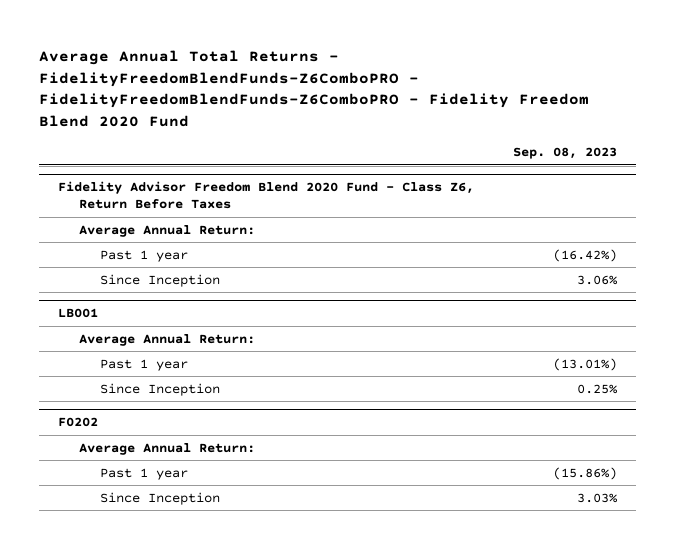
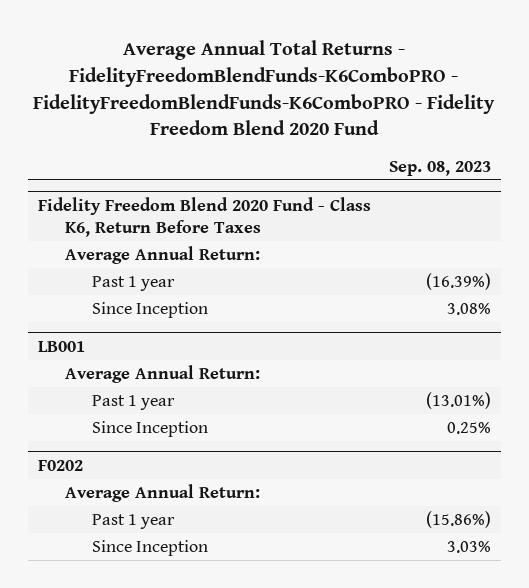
[39,49,590,127] Average Annual Total Returns - FidelityFreedomBlendFunds-Z6ComboPRO - FidelityFreedomBlendFunds-Z6ComboPRO - Fidelity Freedom Blend 2020 Fund -> [33,40,496,136] Average Annual Total Returns - FidelityFreedomBlendFunds-K6ComboPRO - FidelityFreedomBlendFunds-K6ComboPRO - Fidelity Freedom Blend 2020 Fund
[58,181,475,210] Fidelity Advisor Freedom Blend 2020 Fund - Class Z6, Return Before Taxes -> [37,196,371,237] Fidelity Freedom Blend 2020 Fund - Class K6, Return Before Taxes
[552,248,617,262] (16.42%) -> [426,272,492,290] (16.39%)
[576,274,618,285] 3.06% -> [447,302,492,315] 3.08%

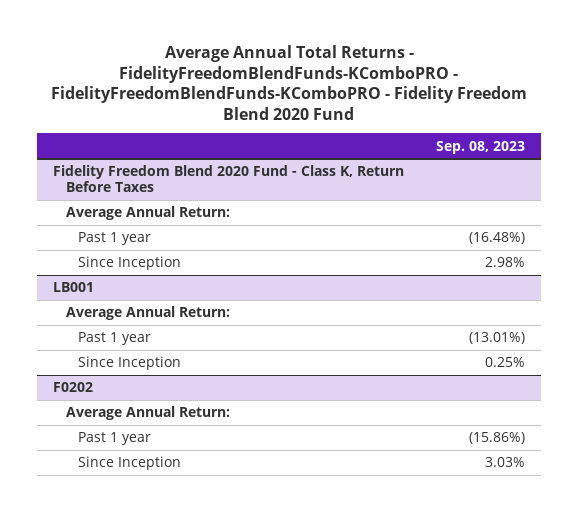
[33,40,496,136] Average Annual Total Returns - FidelityFreedomBlendFunds-K6ComboPRO - FidelityFreedomBlendFunds-K6ComboPRO - Fidelity Freedom Blend 2020 Fund -> [51,45,528,121] Average Annual Total Returns - FidelityFreedomBlendFunds-KComboPRO - FidelityFreedomBlendFunds-KComboPRO - Fidelity Freedom Blend 2020 Fund
[37,196,371,237] Fidelity Freedom Blend 2020 Fund - Class K6, Return Before Taxes -> [53,165,405,192] Fidelity Freedom Blend 2020 Fund - Class K, Return Before Taxes
[426,272,492,290] (16.39%) -> [469,232,526,245] (16.48%)
[447,302,492,315] 3.08% -> [485,257,526,268] 2.98%

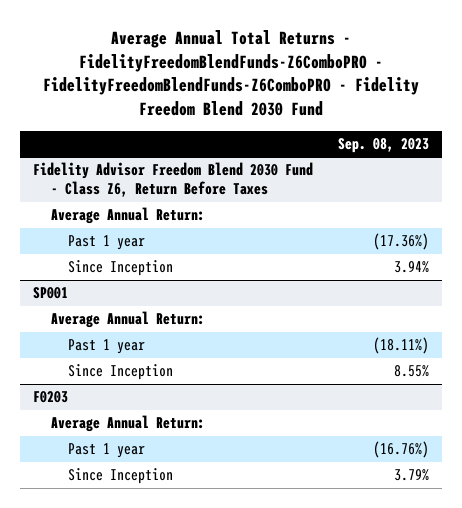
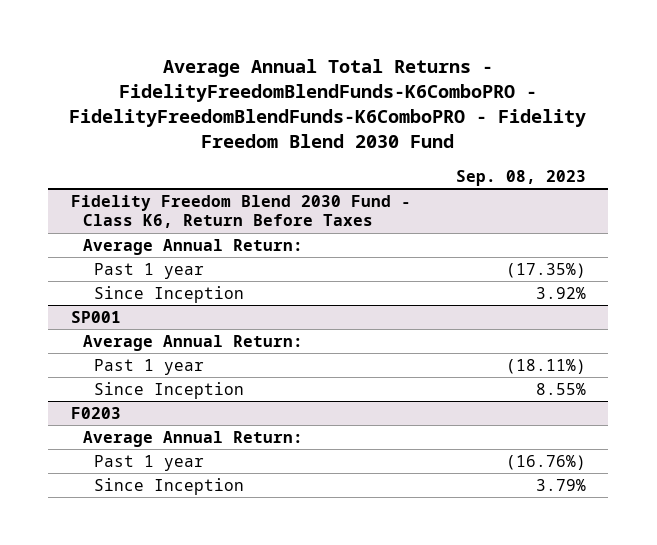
[43,29,420,117] Average Annual Total Returns - FidelityFreedomBlendFunds-Z6ComboPRO - FidelityFreedomBlendFunds-Z6ComboPRO - Fidelity Freedom Blend 2030 Fund -> [69,59,587,148] Average Annual Total Returns - FidelityFreedomBlendFunds-K6ComboPRO - FidelityFreedomBlendFunds-K6ComboPRO - Fidelity Freedom Blend 2030 Fund
[32,162,313,198] Fidelity Advisor Freedom Blend 2030 Fund - Class Z6, Return Before Taxes -> [70,194,411,229] Fidelity Freedom Blend 2030 Fund - Class K6, Return Before Taxes
[373,233,430,251] (17.36%) -> [505,262,586,278] (17.35%)
[394,261,430,274] 3.94% -> [535,286,586,299] 3.92%

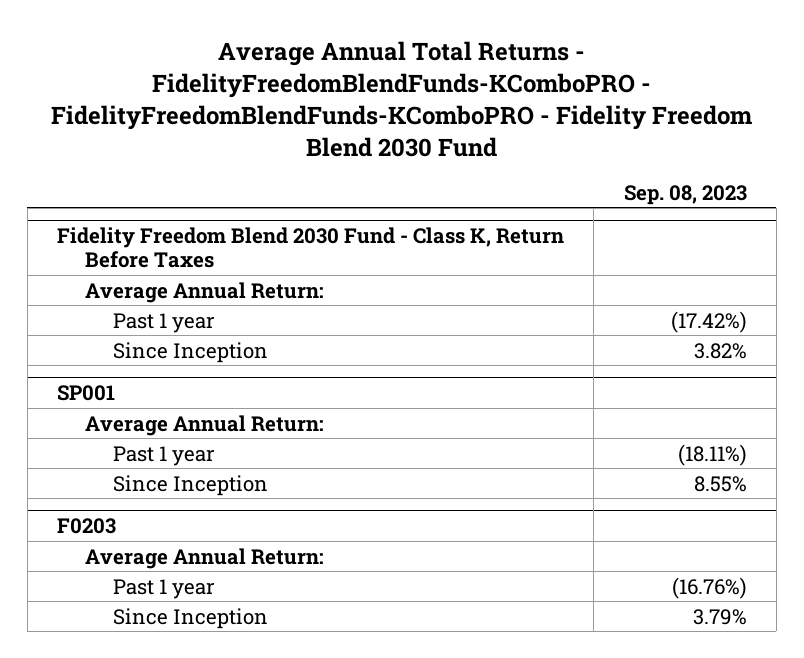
[69,59,587,148] Average Annual Total Returns - FidelityFreedomBlendFunds-K6ComboPRO - FidelityFreedomBlendFunds-K6ComboPRO - Fidelity Freedom Blend 2030 Fund -> [50,40,752,158] Average Annual Total Returns - FidelityFreedomBlendFunds-KComboPRO - FidelityFreedomBlendFunds-KComboPRO - Fidelity Freedom Blend 2030 Fund
[70,194,411,229] Fidelity Freedom Blend 2030 Fund - Class K6, Return Before Taxes -> [57,226,565,269] Fidelity Freedom Blend 2030 Fund - Class K, Return Before Taxes
[505,262,586,278] (17.35%) -> [670,310,747,333] (17.42%)
[535,286,586,299] 3.92% -> [693,342,747,359] 3.82%

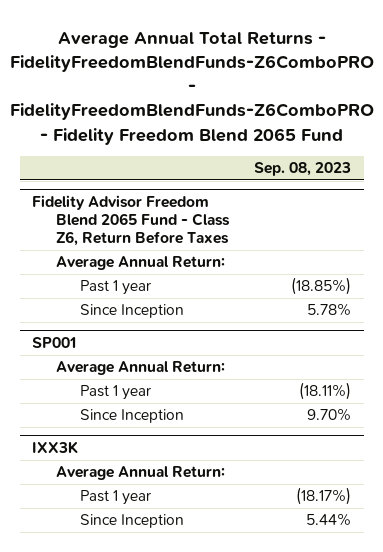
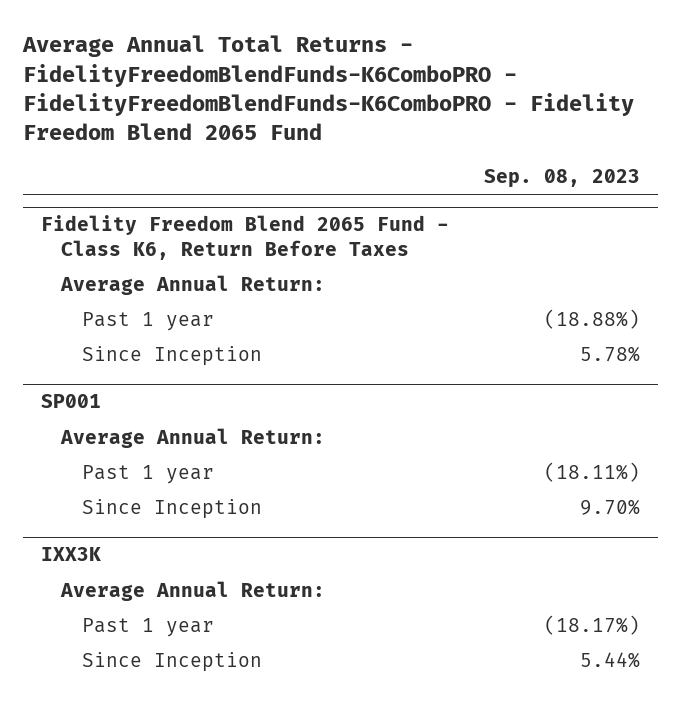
[9,32,374,145] Average Annual Total Returns - FidelityFreedomBlendFunds-Z6ComboPRO - FidelityFreedomBlendFunds-Z6ComboPRO - Fidelity Freedom Blend 2065 Fund -> [22,35,635,141] Average Annual Total Returns - FidelityFreedomBlendFunds-K6ComboPRO - FidelityFreedomBlendFunds-K6ComboPRO - Fidelity Freedom Blend 2065 Fund
[32,195,231,247] Fidelity Advisor Freedom Blend 2065 Fund - Class Z6, Return Before Taxes -> [40,215,449,260] Fidelity Freedom Blend 2065 Fund - Class K6, Return Before Taxes
[291,277,352,296] (18.85%) -> [543,309,640,330] (18.88%)

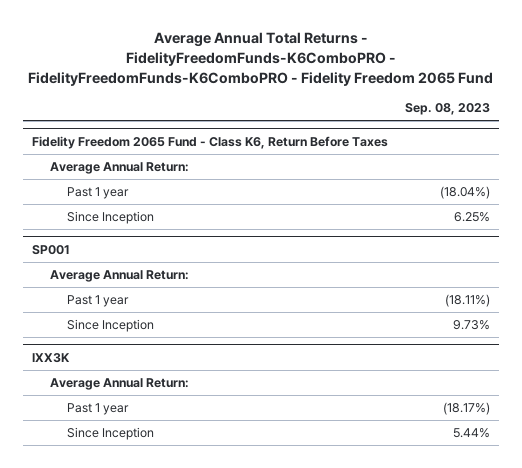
[22,35,635,141] Average Annual Total Returns - FidelityFreedomBlendFunds-K6ComboPRO - FidelityFreedomBlendFunds-K6ComboPRO - Fidelity Freedom Blend 2065 Fund -> [28,32,494,86] Average Annual Total Returns - FidelityFreedomFunds-K6ComboPRO - FidelityFreedomFunds-K6ComboPRO - Fidelity Freedom 2065 Fund
[40,215,449,260] Fidelity Freedom Blend 2065 Fund - Class K6, Return Before Taxes -> [32,135,389,149] Fidelity Freedom 2065 Fund - Class K6, Return Before Taxes
[543,309,640,330] (18.88%) -> [440,186,491,200] (18.04%)
[579,346,640,363] 5.78% -> [454,212,491,223] 6.25%
[579,499,640,516] 9.70% -> [453,320,491,331] 9.73%

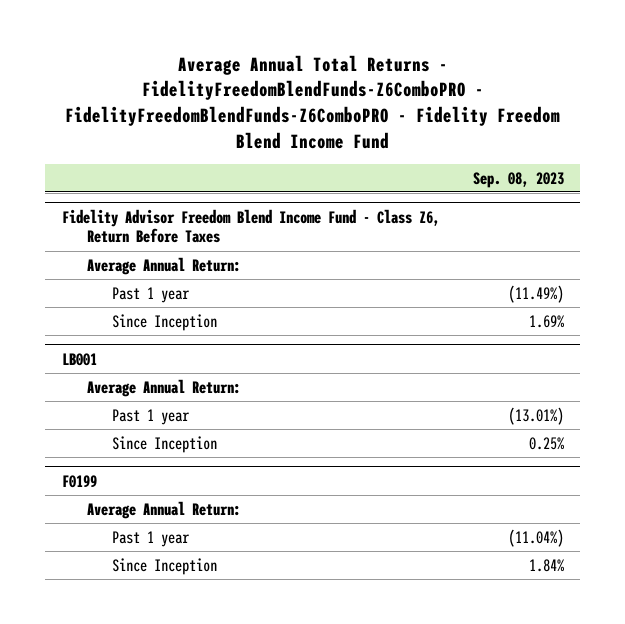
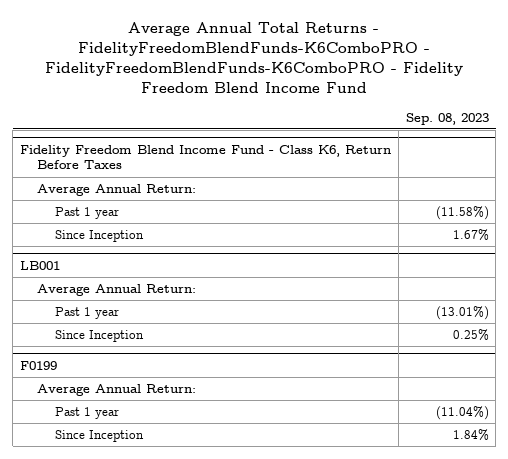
[64,54,560,149] Average Annual Total Returns - FidelityFreedomBlendFunds-Z6ComboPRO - FidelityFreedomBlendFunds-Z6ComboPRO - Fidelity Freedom Blend Income Fund -> [45,21,464,93] Average Annual Total Returns - FidelityFreedomBlendFunds-K6ComboPRO - FidelityFreedomBlendFunds-K6ComboPRO - Fidelity Freedom Blend Income Fund
[61,208,440,244] Fidelity Advisor Freedom Blend Income Fund - Class Z6, Return Before Taxes -> [19,144,391,170] Fidelity Freedom Blend Income Fund - Class K6, Return Before Taxes
[507,284,564,303] (11.49%) -> [435,206,489,221] (11.58%)
[528,314,564,328] 1.69% -> [452,229,489,242] 1.67%

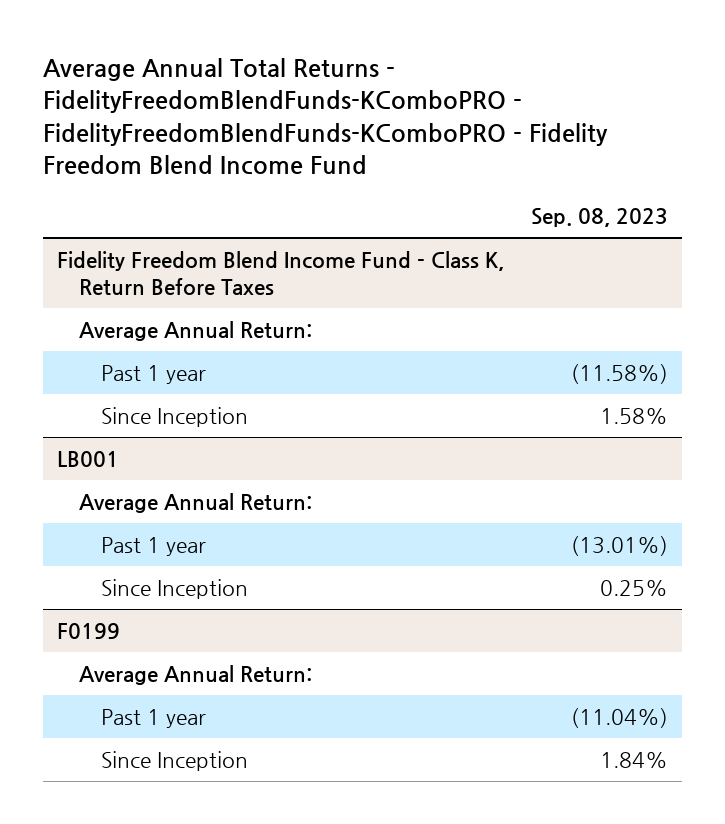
[45,21,464,93] Average Annual Total Returns - FidelityFreedomBlendFunds-K6ComboPRO - FidelityFreedomBlendFunds-K6ComboPRO - Fidelity Freedom Blend Income Fund -> [42,57,608,176] Average Annual Total Returns - FidelityFreedomBlendFunds-KComboPRO - FidelityFreedomBlendFunds-KComboPRO - Fidelity Freedom Blend Income Fund
[19,144,391,170] Fidelity Freedom Blend Income Fund - Class K6, Return Before Taxes -> [56,250,504,295] Fidelity Freedom Blend Income Fund - Class K, Return Before Taxes
[452,229,489,242] 1.67% -> [600,407,669,424] 1.58%

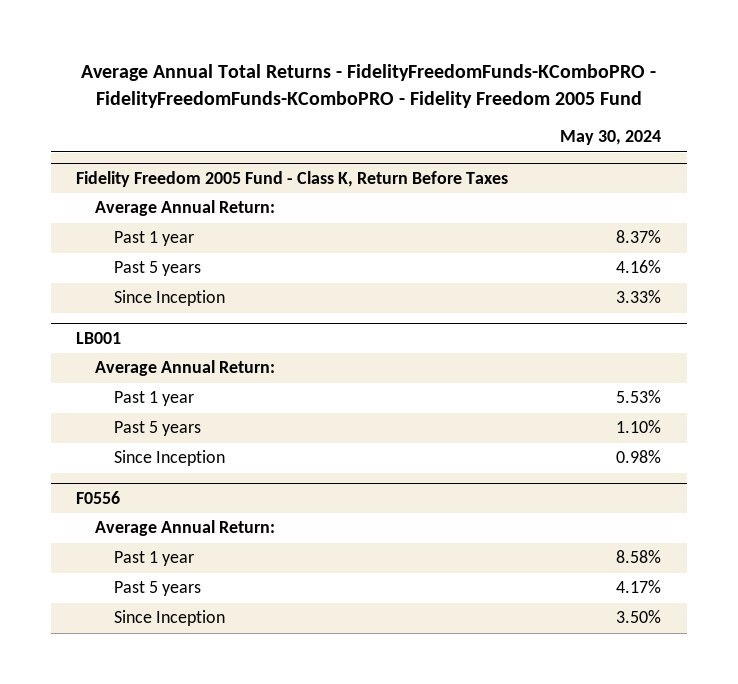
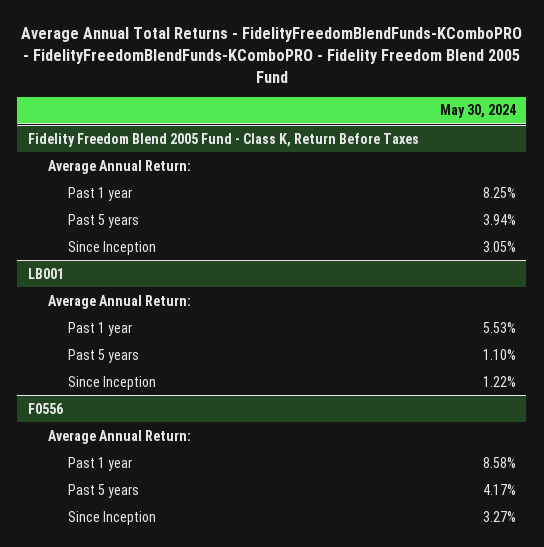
[80,63,656,108] Average Annual Total Returns - FidelityFreedomFunds-KComboPRO - FidelityFreedomFunds-KComboPRO - Fidelity Freedom 2005 Fund -> [20,27,522,83] Average Annual Total Returns - FidelityFreedomBlendFunds-KComboPRO - FidelityFreedomBlendFunds-KComboPRO - Fidelity Freedom Blend 2005 Fund
[76,170,509,187] Fidelity Freedom 2005 Fund - Class K, Return Before Taxes -> [27,132,419,147] Fidelity Freedom Blend 2005 Fund - Class K, Return Before Taxes
[616,230,662,244] 8.37% -> [482,186,516,198] 8.25%
[616,260,662,274] 4.16% -> [482,213,516,225] 3.94%
[616,290,662,304] 3.33% -> [482,240,516,252] 3.05%
[616,450,662,464] 0.98% -> [482,375,516,387] 1.22%
[616,610,662,624] 3.50% -> [482,510,516,522] 3.27%

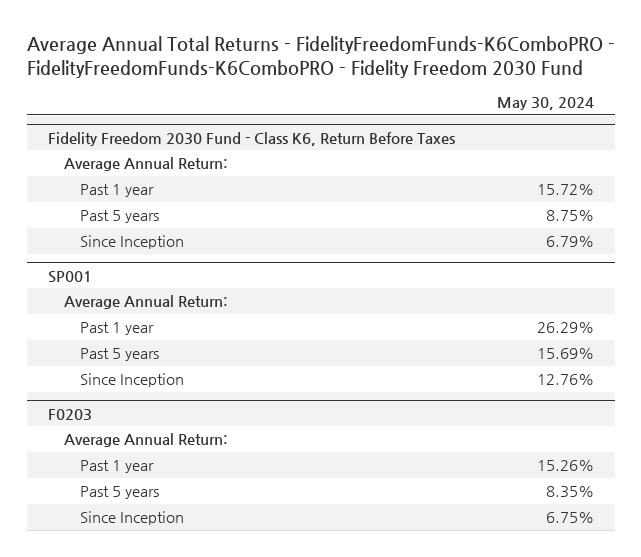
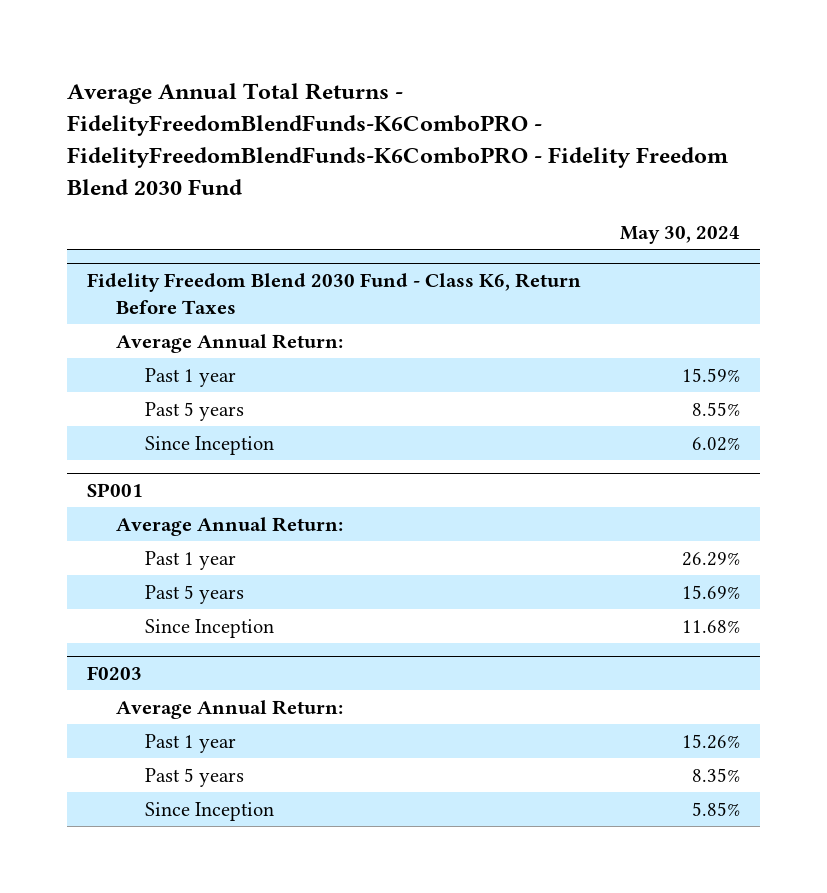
[26,36,615,78] Average Annual Total Returns - FidelityFreedomFunds-K6ComboPRO - FidelityFreedomFunds-K6ComboPRO - Fidelity Freedom 2030 Fund -> [66,82,728,195] Average Annual Total Returns - FidelityFreedomBlendFunds-K6ComboPRO - FidelityFreedomBlendFunds-K6ComboPRO - Fidelity Freedom Blend 2030 Fund
[47,131,455,146] Fidelity Freedom 2030 Fund - Class K6, Return Before Taxes -> [86,273,581,314] Fidelity Freedom Blend 2030 Fund - Class K6, Return Before Taxes
[536,184,594,196] 15.72% -> [682,367,741,382] 15.59%
[545,210,594,222] 8.75% -> [692,401,741,416] 8.55%
[545,236,594,248] 6.79% -> [692,436,741,451] 6.02%
[536,374,594,386] 12.76% -> [682,619,741,633] 11.68%
[545,512,594,524] 6.75% -> [692,801,741,816] 5.85%

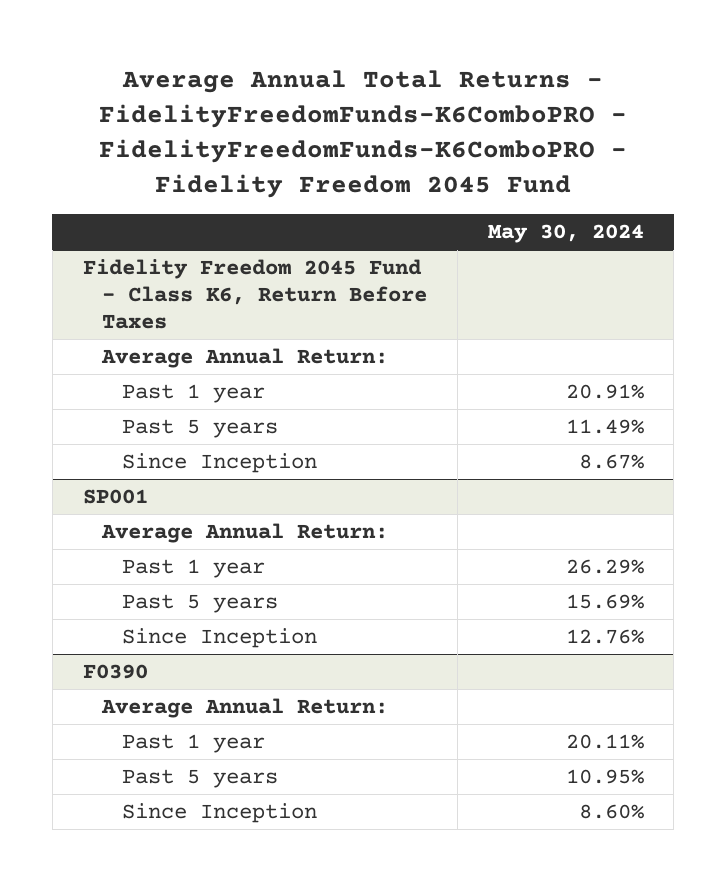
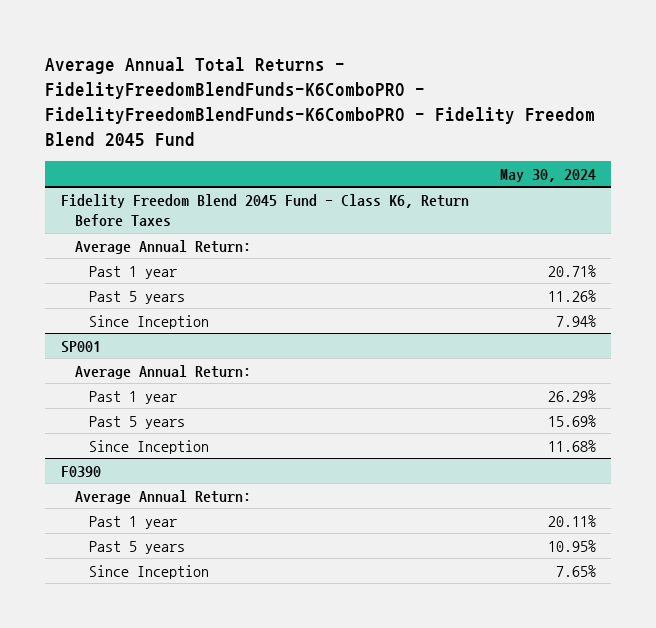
[99,70,628,198] Average Annual Total Returns - FidelityFreedomFunds-K6ComboPRO - FidelityFreedomFunds-K6ComboPRO - Fidelity Freedom 2045 Fund -> [45,56,596,146] Average Annual Total Returns - FidelityFreedomBlendFunds-K6ComboPRO - FidelityFreedomBlendFunds-K6ComboPRO - Fidelity Freedom Blend 2045 Fund
[82,259,428,329] Fidelity Freedom 2045 Fund - Class K6, Return Before Taxes -> [60,193,469,227] Fidelity Freedom Blend 2045 Fund - Class K6, Return Before Taxes
[565,384,644,400] 20.91% -> [547,264,596,277] 20.71%
[565,419,644,435] 11.49% -> [547,289,596,302] 11.26%
[578,454,644,470] 8.67% -> [555,314,596,327] 7.94%
[565,629,644,645] 12.76% -> [547,439,596,452] 11.68%
[578,804,644,820] 8.60% -> [555,564,596,577] 7.65%

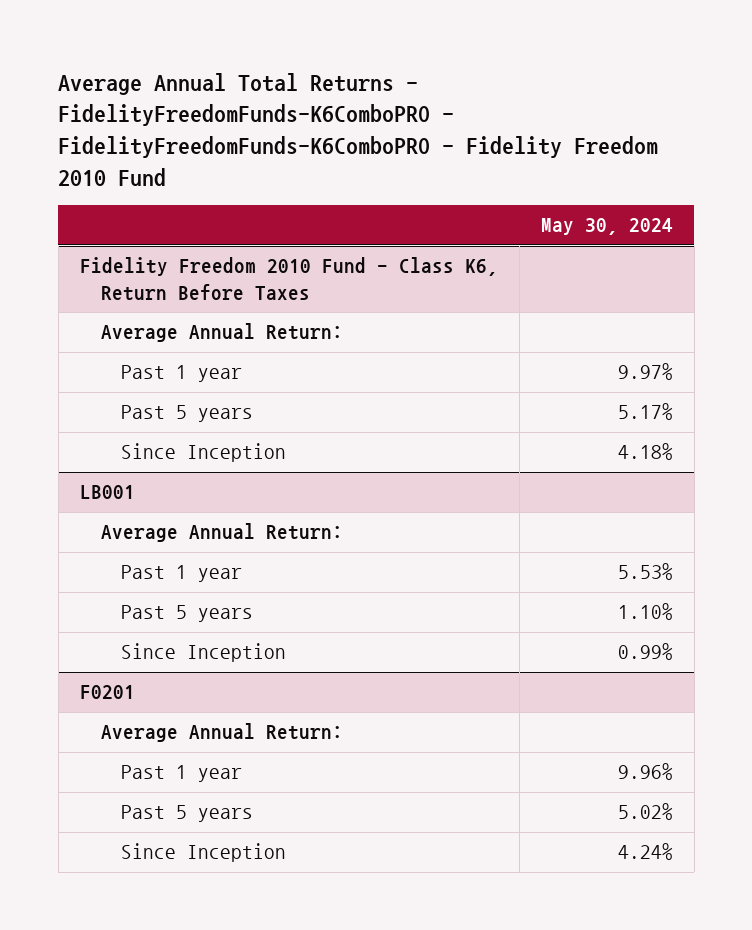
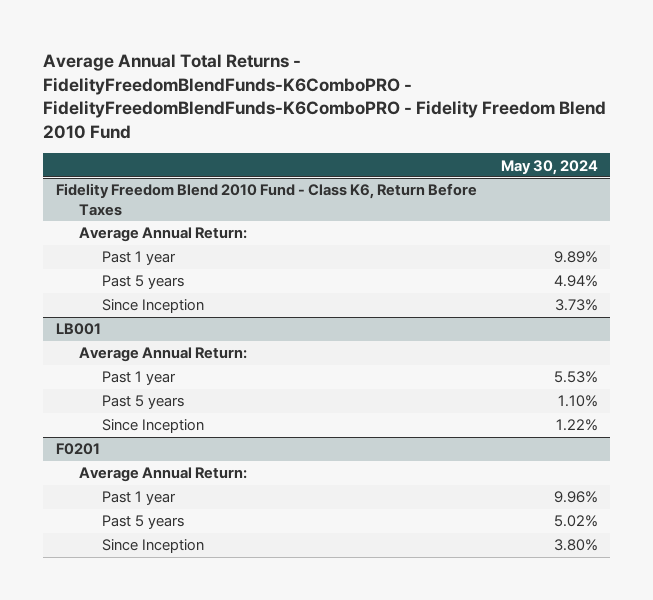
[58,72,659,186] Average Annual Total Returns - FidelityFreedomFunds-K6ComboPRO - FidelityFreedomFunds-K6ComboPRO - Fidelity Freedom 2010 Fund -> [43,54,607,140] Average Annual Total Returns - FidelityFreedomBlendFunds-K6ComboPRO - FidelityFreedomBlendFunds-K6ComboPRO - Fidelity Freedom Blend 2010 Fund
[79,257,498,301] Fidelity Freedom 2010 Fund - Class K6, Return Before Taxes -> [55,183,477,216] Fidelity Freedom Blend 2010 Fund - Class K6, Return Before Taxes
[617,363,673,381] 9.97% -> [553,251,598,264] 9.89%
[617,403,673,421] 5.17% -> [553,275,598,288] 4.94%
[617,443,673,461] 4.18% -> [554,299,598,312] 3.73%
[617,643,673,661] 0.99% -> [555,419,598,432] 1.22%
[617,843,673,861] 4.24% -> [553,539,598,552] 3.80%

